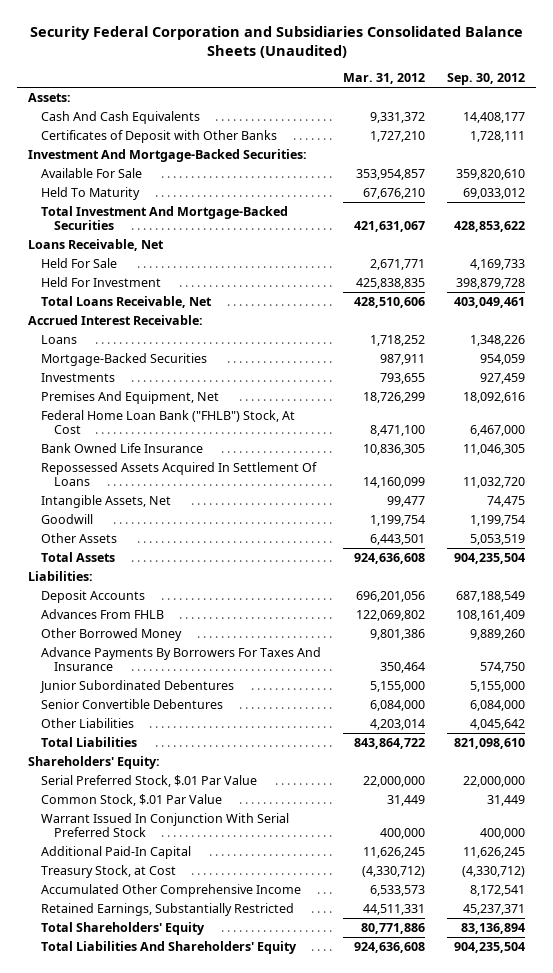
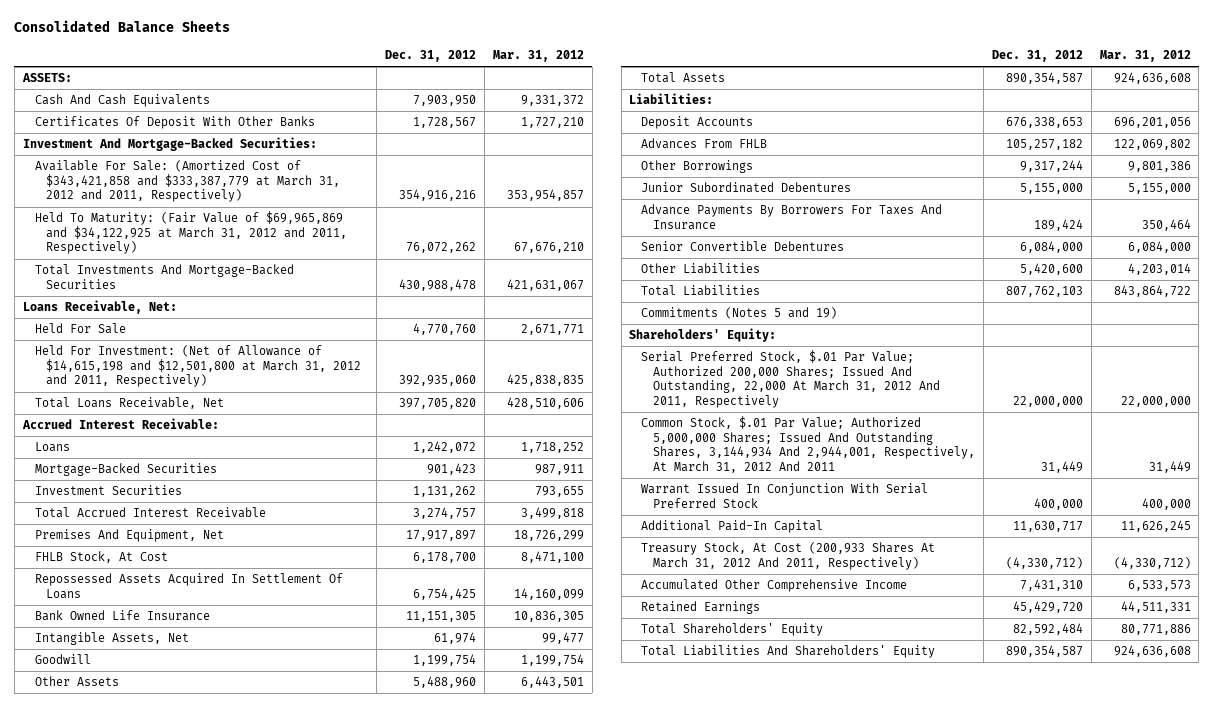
[29,25,523,58] Security Federal Corporation and Subsidiaries Consolidated Balance Sheets (Unaudited) -> [14,20,231,33] Consolidated Balance Sheets
[446,73,525,86] Sep. 30, 2012 -> none
none -> [385,49,477,62] Dec. 31, 2012
[28,92,72,102] Assets: -> [21,73,72,83] ASSETS:
[41,129,278,143] Certificates of Deposit with Other Banks -> [34,116,315,130] Certificates Of Deposit With Other Banks
[41,167,143,178] Available For Sale -> [34,160,341,203] Available For Sale: (Amortized Cost of $343,421,858 and $333,387,779 at March 31, 2012 and 2011, Respectively)
[41,186,141,200] Held To Maturity -> [34,211,348,255] Held To Maturity: (Fair Value of $69,965,869 and $34,122,925 at March 31, 2012 and 2011, Respectively)
[41,205,289,231] Total Investment And Mortgage-Backed Securities -> [34,264,294,289] Total Investments And Mortgage-Backed Securities
[28,238,165,251] Loans Receivable, Net -> [22,300,177,315] Loans Receivable, Net:
[41,276,162,287] Held For Investment -> [34,345,362,388] Held For Investment: (Net of Allowance of $14,615,198 and $12,501,800 at March 31, 2012 and 2011, Respectively)
[41,372,116,382] Investments -> [34,485,182,496] Investment Securities
none -> [34,507,266,519] Total Accrued Interest Receivable
[41,409,296,435] Federal Home Loan Bank ("FHLB") Stock, At Cost -> [34,551,168,564] FHLB Stock, At Cost
[41,442,204,453] Bank Owned Life Insurance -> [34,610,210,622] Bank Owned Life Insurance
[41,627,183,641] Other Borrowed Money -> [641,160,754,174] Other Borrowings
[41,646,322,672] Advance Payments By Borrowers For Taxes And Insurance -> [641,204,943,230] Advance Payments By Borrowers For Taxes And Insurance
none -> [641,307,838,320] Commitments (Notes 5 and 19)
[41,774,258,787] Serial Preferred Stock, $.01 Par Value -> [641,350,940,409] Serial Preferred Stock, $.01 Par Value; Authorized 200,000 Shares; Issued And Outstanding, 22,000 At March 31, 2012 And 2011, Respectively
[41,793,223,806] Common Stock, $.01 Par Value -> [641,416,975,474] Common Stock, $.01 Par Value; Authorized 5,000,000 Shares; Issued And Outstanding Shares, 3,144,934 And 2,944,001, Respectively, At March 31, 2012 And 2011
[41,864,177,878] Treasury Stock, at Cost -> [641,542,936,570] Treasury Stock, At Cost (200,933 Shares At March 31, 2012 And 2011, Respectively)
[41,902,295,916] Retained Earnings, Substantially Restricted -> [641,601,761,615] Retained Earnings

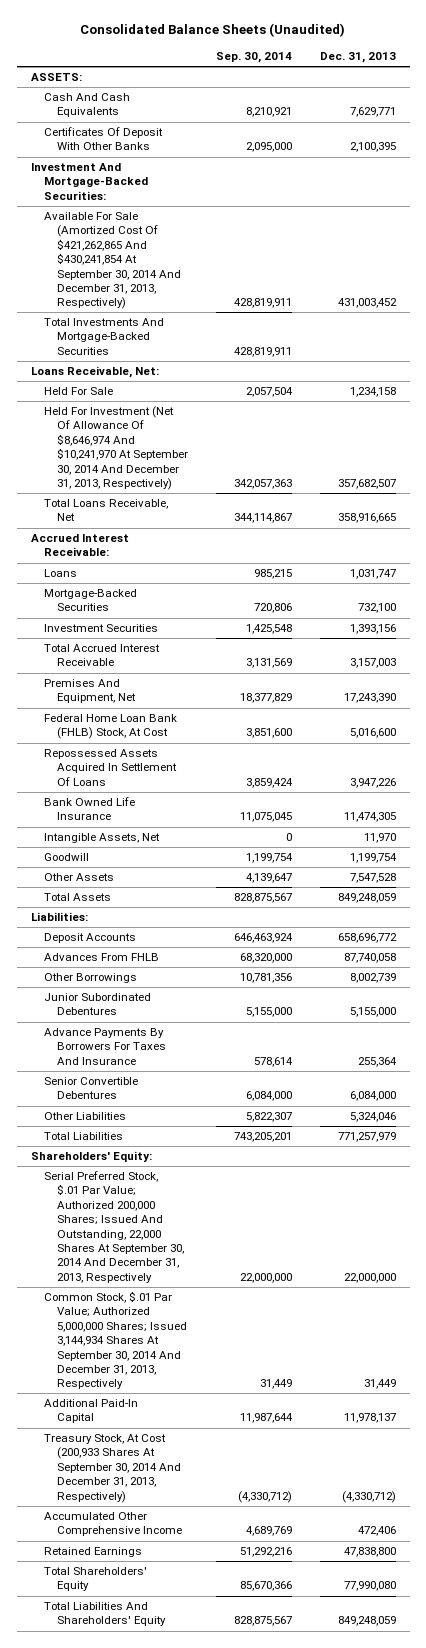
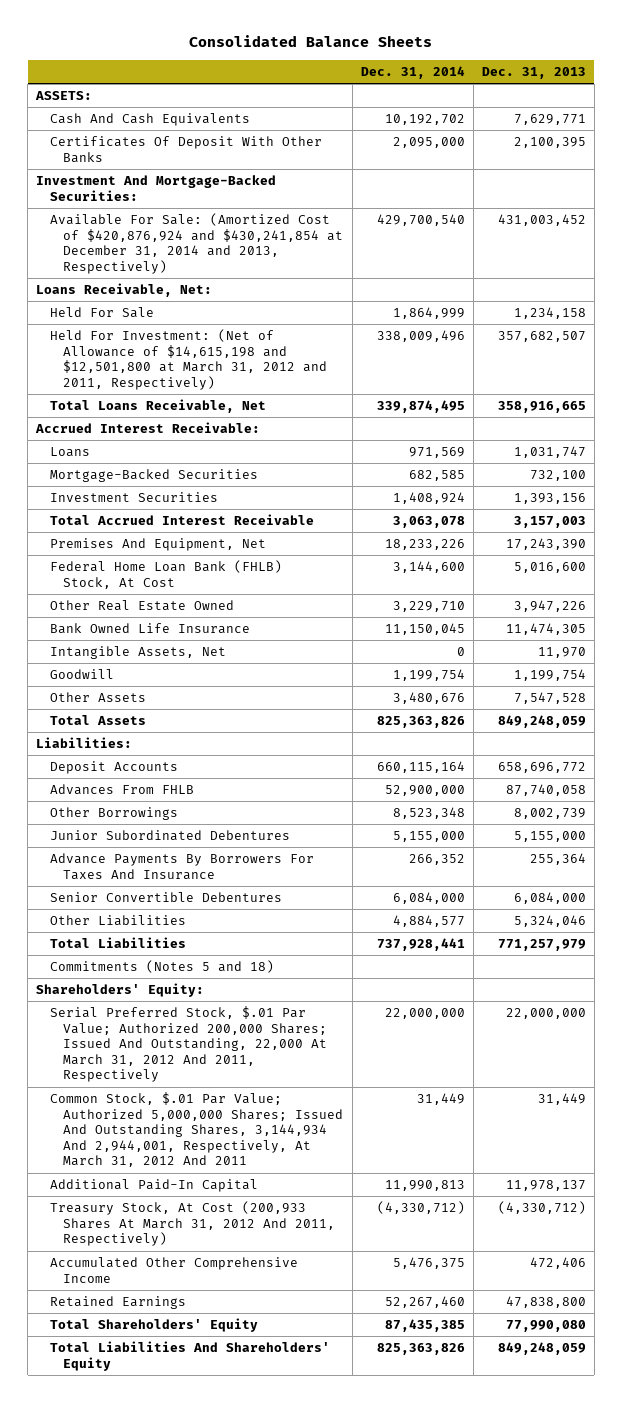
[80,23,346,38] Consolidated Balance Sheets (Unaudited) -> [189,35,433,48] Consolidated Balance Sheets
[215,51,292,63] Sep. 30, 2014 -> none
none -> [360,65,465,79] Dec. 31, 2014
[43,318,164,355] Total Investments And Mortgage-Backed Securities -> none
[43,212,181,310] Available For Sale (Amortized Cost Of $421,262,865 And $430,241,854 At September 30, 2014 And December 31, 2013, Respectively) -> [49,213,344,274] Available For Sale: (Amortized Cost of $420,876,924 and $430,241,854 at December 31, 2014 and 2013, Respectively)
[43,406,188,490] Held For Investment (Net Of Allowance Of $8,646,974 And $10,241,970 At September 30, 2014 And December 31, 2013, Respectively) -> [49,329,328,390] Held For Investment: (Net of Allowance of $14,615,198 and $12,501,800 at March 31, 2012 and 2011, Respectively)
[43,749,177,786] Repossessed Assets Acquired In Settlement Of Loans -> [49,600,234,612] Other Real Estate Owned
none -> [49,960,274,974] Commitments (Notes 5 and 18)
[43,1171,184,1283] Serial Preferred Stock, $.01 Par Value; Authorized 200,000 Shares; Issued And Outstanding, 22,000 Shares At September 30, 2014 And December 31, 2013, Respectively -> [49,1006,328,1083] Serial Preferred Stock, $.01 Par Value; Authorized 200,000 Shares; Issued And Outstanding, 22,000 At March 31, 2012 And 2011, Respectively
[43,1291,187,1390] Common Stock, $.01 Par Value; Authorized 5,000,000 Shares; Issued 3,144,934 Shares At September 30, 2014 And December 31, 2013, Respectively -> [49,1092,344,1168] Common Stock, $.01 Par Value; Authorized 5,000,000 Shares; Issued And Outstanding Shares, 3,144,934 And 2,944,001, Respectively, At March 31, 2012 And 2011
[43,1434,181,1503] Treasury Stock, At Cost (200,933 Shares At September 30, 2014 And December 31, 2013, Respectively) -> [49,1201,336,1247] Treasury Stock, At Cost (200,933 Shares At March 31, 2012 And 2011, Respectively)

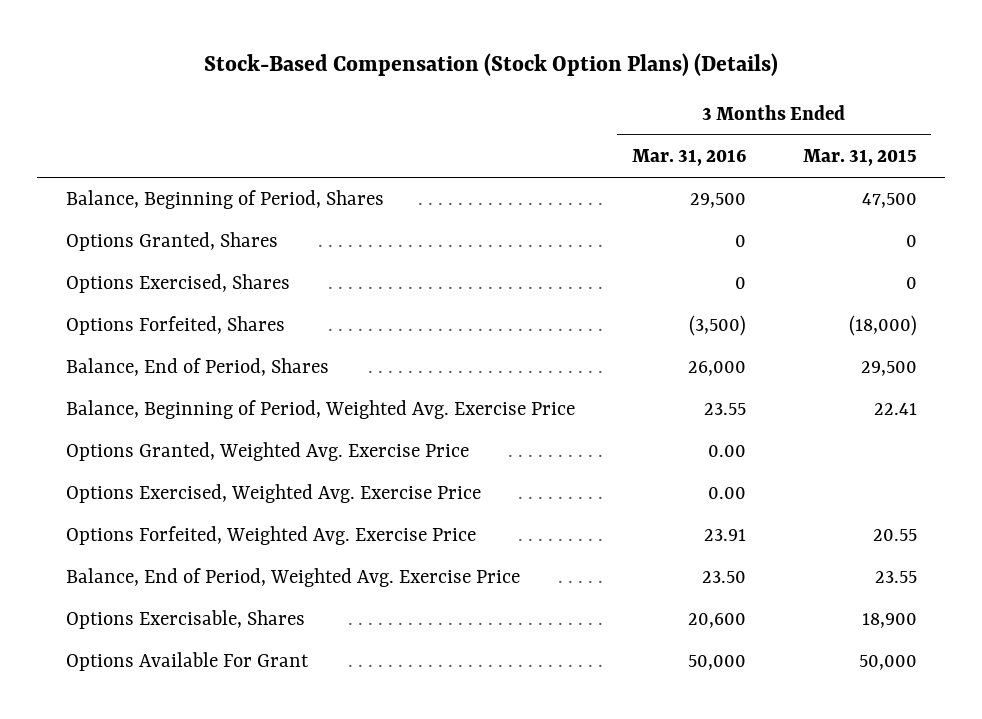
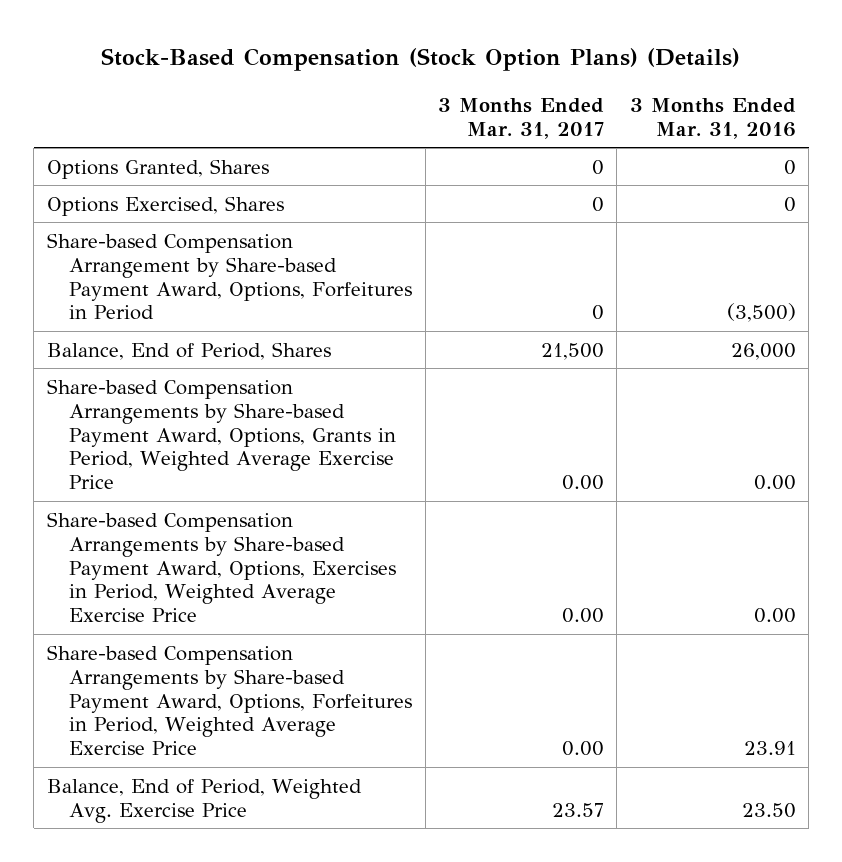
[802,149,917,167] Mar. 31, 2015 -> none
none -> [438,97,605,139] 3 Months Ended Mar. 31, 2017
[65,190,384,210] Balance, Beginning of Period, Shares -> none
[65,316,285,336] Options Forfeited, Shares -> [46,232,413,321] Share-based Compensation Arrangement by Share-based Payment Award, Options, Forfeitures in Period
[65,400,575,420] Balance, Beginning of Period, Weighted Avg. Exercise Price -> none
[65,442,469,462] Options Granted, Weighted Avg. Exercise Price -> [46,378,397,490] Share-based Compensation Arrangements by Share-based Payment Award, Options, Grants in Period, Weighted Average Exercise Price
[65,484,481,504] Options Exercised, Weighted Avg. Exercise Price -> [46,511,397,623] Share-based Compensation Arrangements by Share-based Payment Award, Options, Exercises in Period, Weighted Average Exercise Price
[65,526,476,546] Options Forfeited, Weighted Avg. Exercise Price -> [46,644,413,756] Share-based Compensation Arrangements by Share-based Payment Award, Options, Forfeitures in Period, Weighted Average Exercise Price
[65,610,305,630] Options Exercisable, Shares -> none
[65,652,309,672] Options Available For Grant -> none

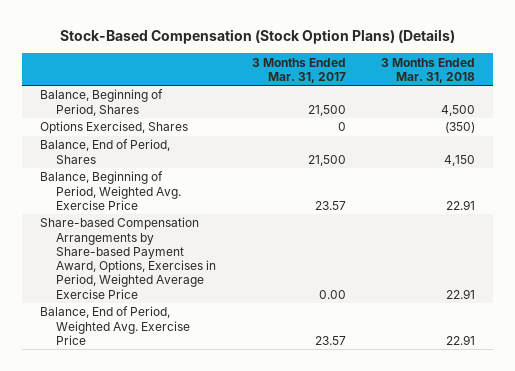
[629,97,796,139] 3 Months Ended Mar. 31, 2016 -> none
none -> [381,57,476,83] 3 Months Ended Mar. 31, 2018
[46,158,269,179] Options Granted, Shares -> none
none -> [39,89,163,116] Balance, Beginning of Period, Shares
[46,232,413,321] Share-based Compensation Arrangement by Share-based Payment Award, Options, Forfeitures in Period -> none
[46,378,397,490] Share-based Compensation Arrangements by Share-based Payment Award, Options, Grants in Period, Weighted Average Exercise Price -> none
none -> [39,171,182,210] Balance, Beginning of Period, Weighted Avg. Exercise Price
[46,644,413,756] Share-based Compensation Arrangements by Share-based Payment Award, Options, Forfeitures in Period, Weighted Average Exercise Price -> none

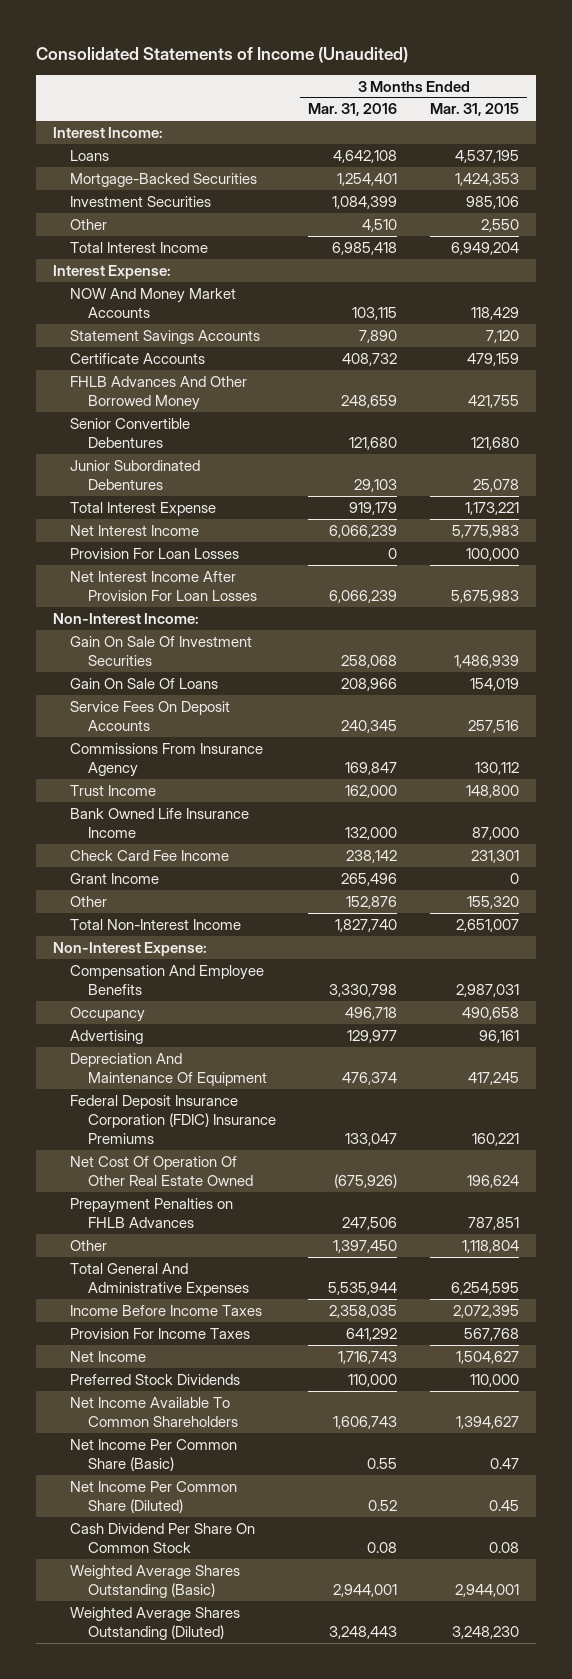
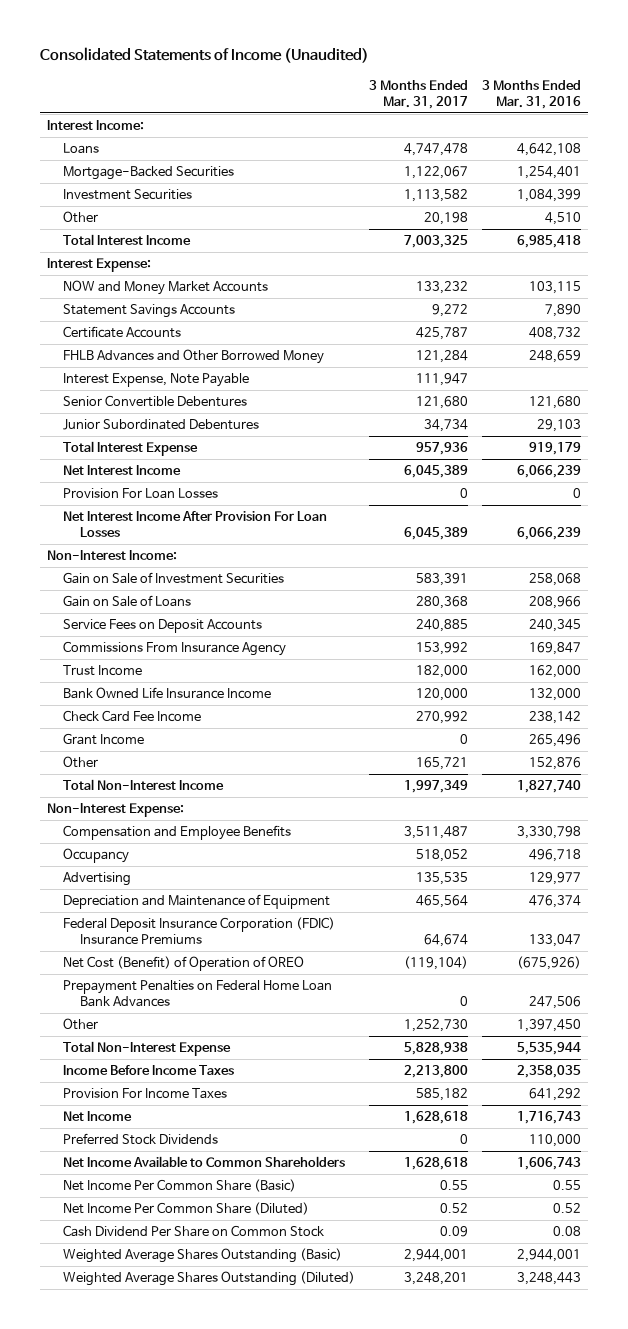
[430,103,520,117] Mar. 31, 2015 -> none
none -> [369,80,469,109] 3 Months Ended Mar. 31, 2017
[70,287,237,319] NOW And Money Market Accounts -> [63,280,269,296] NOW and Money Market Accounts
[70,375,248,411] FHLB Advances And Other Borrowed Money -> [63,349,325,365] FHLB Advances and Other Borrowed Money
none -> [63,373,250,388] Interest Expense, Note Payable
[70,635,253,667] Gain On Sale Of Investment Securities -> [63,572,285,585] Gain on Sale of Investment Securities
[70,677,219,689] Gain On Sale Of Loans -> [63,595,192,608] Gain on Sale of Loans
[70,700,231,732] Service Fees On Deposit Accounts -> [63,619,263,634] Service Fees on Deposit Accounts
[70,964,265,996] Compensation And Employee Benefits -> [63,825,292,841] Compensation and Employee Benefits
[70,1052,267,1087] Depreciation And Maintenance Of Equipment -> [63,894,331,910] Depreciation and Maintenance of Equipment
[70,1155,253,1187] Net Cost Of Operation Of Other Real Estate Owned -> [63,956,305,972] Net Cost (Benefit) of Operation of OREO
[70,1197,234,1229] Prepayment Penalties on FHLB Advances -> [63,980,333,1008] Prepayment Penalties on Federal Home Loan Bank Advances
[70,1262,249,1297] Total General And Administrative Expenses -> [63,1041,232,1057] Total Non-Interest Expense
[70,1396,238,1428] Net Income Available To Common Shareholders -> [63,1156,346,1168] Net Income Available to Common Shareholders
[70,1522,256,1554] Cash Dividend Per Share On Common Stock -> [63,1225,325,1238] Cash Dividend Per Share on Common Stock

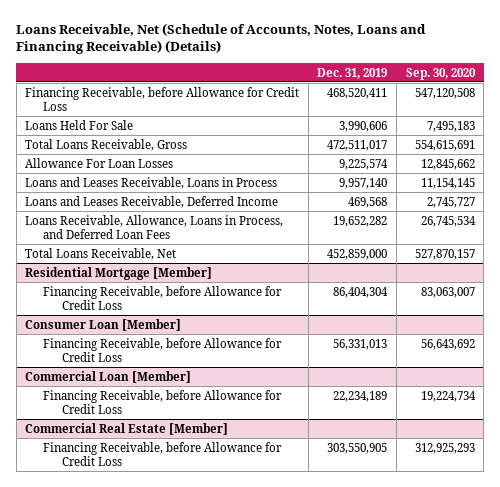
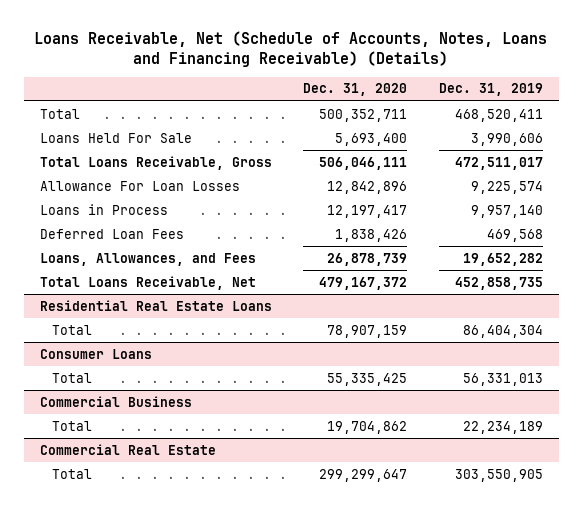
[405,67,476,80] Sep. 30, 2020 -> none
none -> [303,83,408,97] Dec. 31, 2020
[25,86,300,111] Financing Receivable, before Allowance for Credit Loss -> [39,108,80,119] Total
[25,176,278,189] Loans and Leases Receivable, Loans in Process -> [39,203,168,215] Loans in Process
[25,195,279,208] Loans and Leases Receivable, Deferred Income -> [39,228,184,239] Deferred Loan Fees
[25,214,284,239] Loans Receivable, Allowance, Loans in Process, and Deferred Loan Fees -> [39,252,256,266] Loans, Allowances, and Fees
[327,248,388,260] 452,859,000 -> [454,276,543,290] 452,858,735
[25,266,213,280] Residential Mortgage [Member] -> [39,299,272,311] Residential Real Estate Loans
[43,285,283,310] Financing Receivable, before Allowance for Credit Loss -> [52,324,93,335] Total
[25,318,182,331] Consumer Loan [Member] -> [39,348,152,359] Consumer Loans
[43,337,283,362] Financing Receivable, before Allowance for Credit Loss -> [52,372,93,383] Total
[25,370,192,383] Commercial Loan [Member] -> [39,395,192,407] Commercial Business
[43,389,283,414] Financing Receivable, before Allowance for Credit Loss -> [52,420,93,431] Total
[25,422,229,435] Commercial Real Estate [Member] -> [39,443,216,455] Commercial Real Estate
[43,441,283,466] Financing Receivable, before Allowance for Credit Loss -> [52,468,93,479] Total

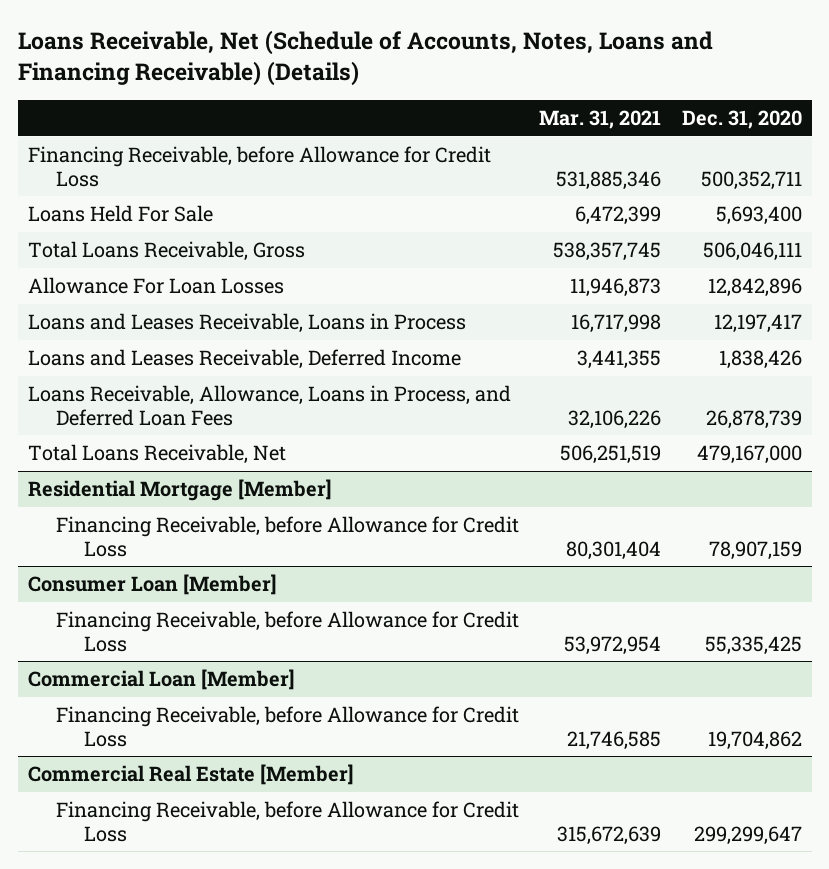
[438,83,543,97] Dec. 31, 2019 -> none
none -> [539,109,662,129] Mar. 31, 2021
[39,108,80,119] Total -> [27,146,491,187] Financing Receivable, before Allowance for Credit Loss
[39,203,168,215] Loans in Process -> [27,313,466,334] Loans and Leases Receivable, Loans in Process
[39,228,184,239] Deferred Loan Fees -> [27,349,461,370] Loans and Leases Receivable, Deferred Income
[39,252,256,266] Loans, Allowances, and Fees -> [27,385,511,426] Loans Receivable, Allowance, Loans in Process, and Deferred Loan Fees
[319,276,408,290] 479,167,372 -> [696,445,802,465] 479,167,000
[39,299,272,311] Residential Real Estate Loans -> [27,479,332,502] Residential Mortgage [Member]
[52,324,93,335] Total -> [55,516,519,557] Financing Receivable, before Allowance for Credit Loss
[39,348,152,359] Consumer Loans -> [27,574,277,596] Consumer Loan [Member]
[52,372,93,383] Total -> [55,611,519,652] Financing Receivable, before Allowance for Credit Loss
[39,395,192,407] Commercial Business -> [27,669,295,691] Commercial Loan [Member]
[52,420,93,431] Total -> [55,706,519,747] Financing Receivable, before Allowance for Credit Loss
[39,443,216,455] Commercial Real Estate -> [27,764,354,786] Commercial Real Estate [Member]
[52,468,93,479] Total -> [55,801,519,842] Financing Receivable, before Allowance for Credit Loss

